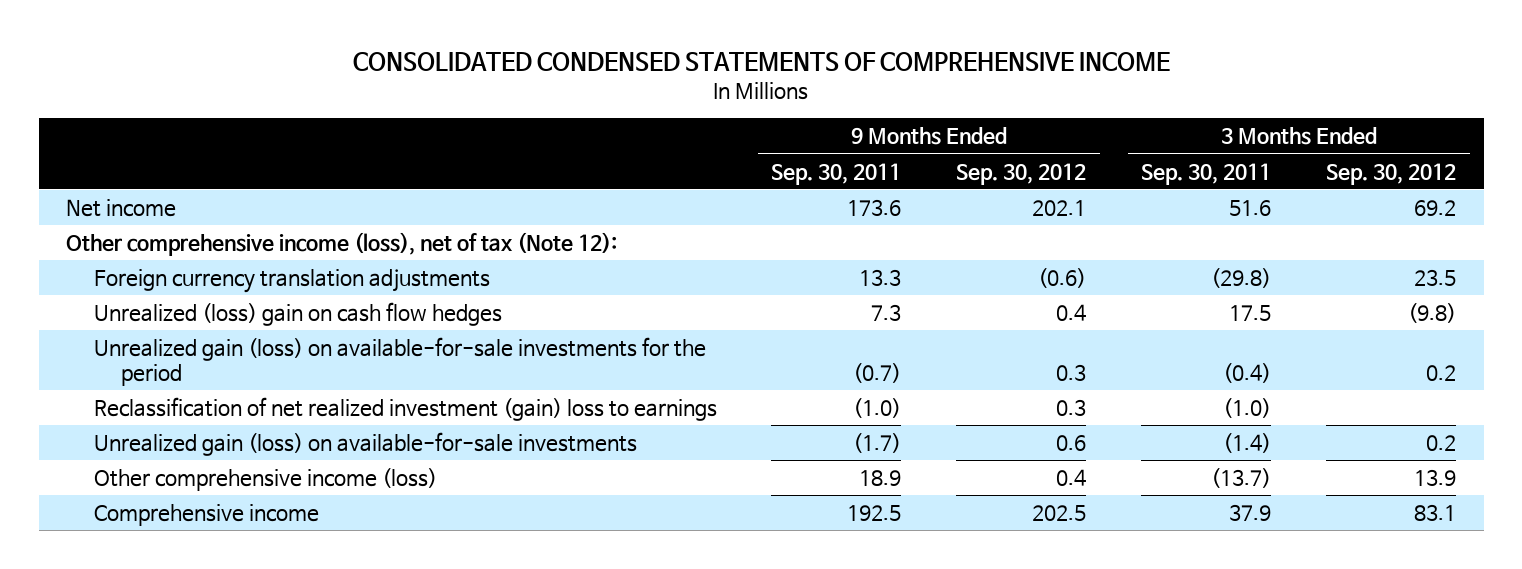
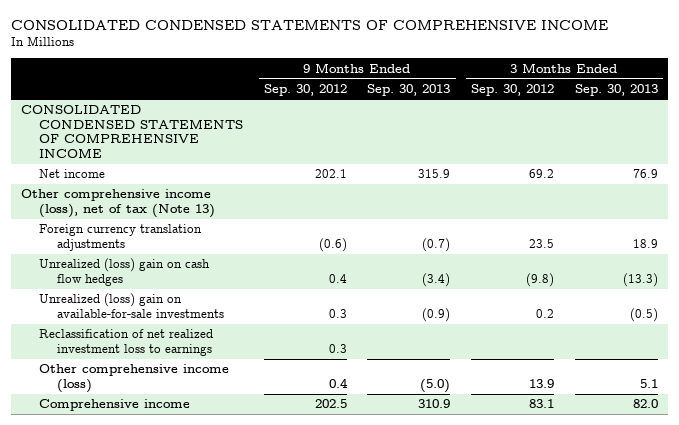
[771,162,902,185] Sep. 30, 2011 -> none
[1141,162,1272,185] Sep. 30, 2011 -> none
none -> [367,84,451,97] Sep. 30, 2013
none -> [574,84,658,97] Sep. 30, 2013
none -> [20,105,244,158] CONSOLIDATED CONDENSED STATEMENTS OF COMPREHENSIVE INCOME
[66,231,618,256] Other comprehensive income (loss), net of tax (Note 12): -> [20,189,216,218] Other comprehensive income (loss), net of tax (Note 13)
[93,431,637,456] Unrealized gain (loss) on available-for-sale investments -> none
[93,336,706,386] Unrealized gain (loss) on available-for-sale investments for the period -> [39,293,225,318] Unrealized (loss) gain on available-for-sale investments
[93,396,717,421] Reclassification of net realized investment (gain) loss to earnings -> [39,329,214,356] Reclassification of net realized investment loss to earnings

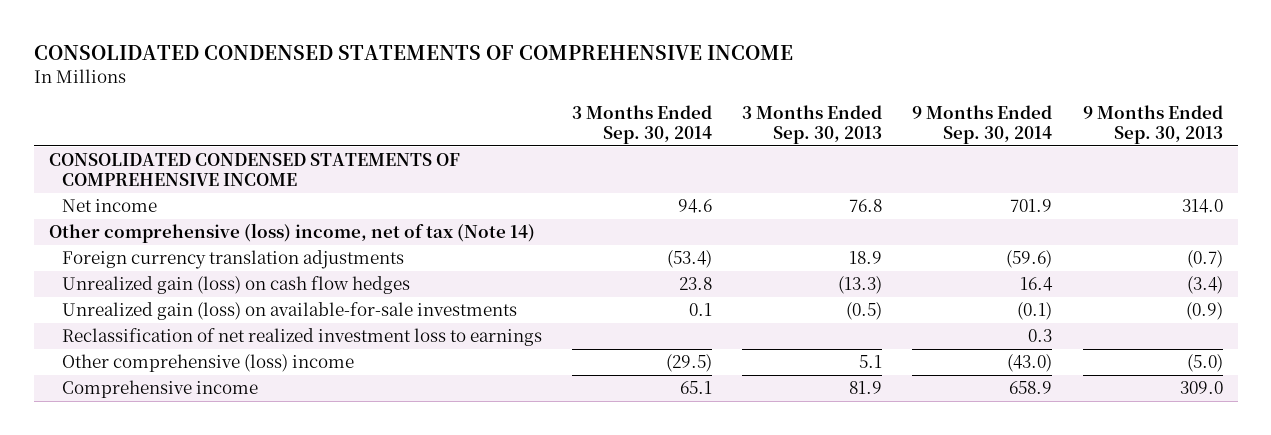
[263,84,347,97] Sep. 30, 2012 -> none
[471,84,555,97] Sep. 30, 2012 -> none
none -> [572,105,713,145] 3 Months Ended Sep. 30, 2014
none -> [912,105,1053,145] 9 Months Ended Sep. 30, 2014
[418,169,451,179] 315.9 -> [1181,199,1223,214] 314.0
[632,169,658,179] 76.9 -> [849,199,883,213] 76.8
[20,189,216,218] Other comprehensive income (loss), net of tax (Note 13) -> [48,223,535,244] Other comprehensive (loss) income, net of tax (Note 14)
[39,258,211,286] Unrealized (loss) gain on cash flow hedges -> [62,276,411,295] Unrealized gain (loss) on cash flow hedges
[39,293,225,318] Unrealized (loss) gain on available-for-sale investments -> [62,302,518,321] Unrealized gain (loss) on available-for-sale investments
[39,364,230,393] Other comprehensive income (loss) -> [62,354,355,373] Other comprehensive (loss) income
[418,399,451,409] 310.9 -> [1179,381,1223,395] 309.0
[632,399,658,409] 82.0 -> [849,381,883,395] 81.9

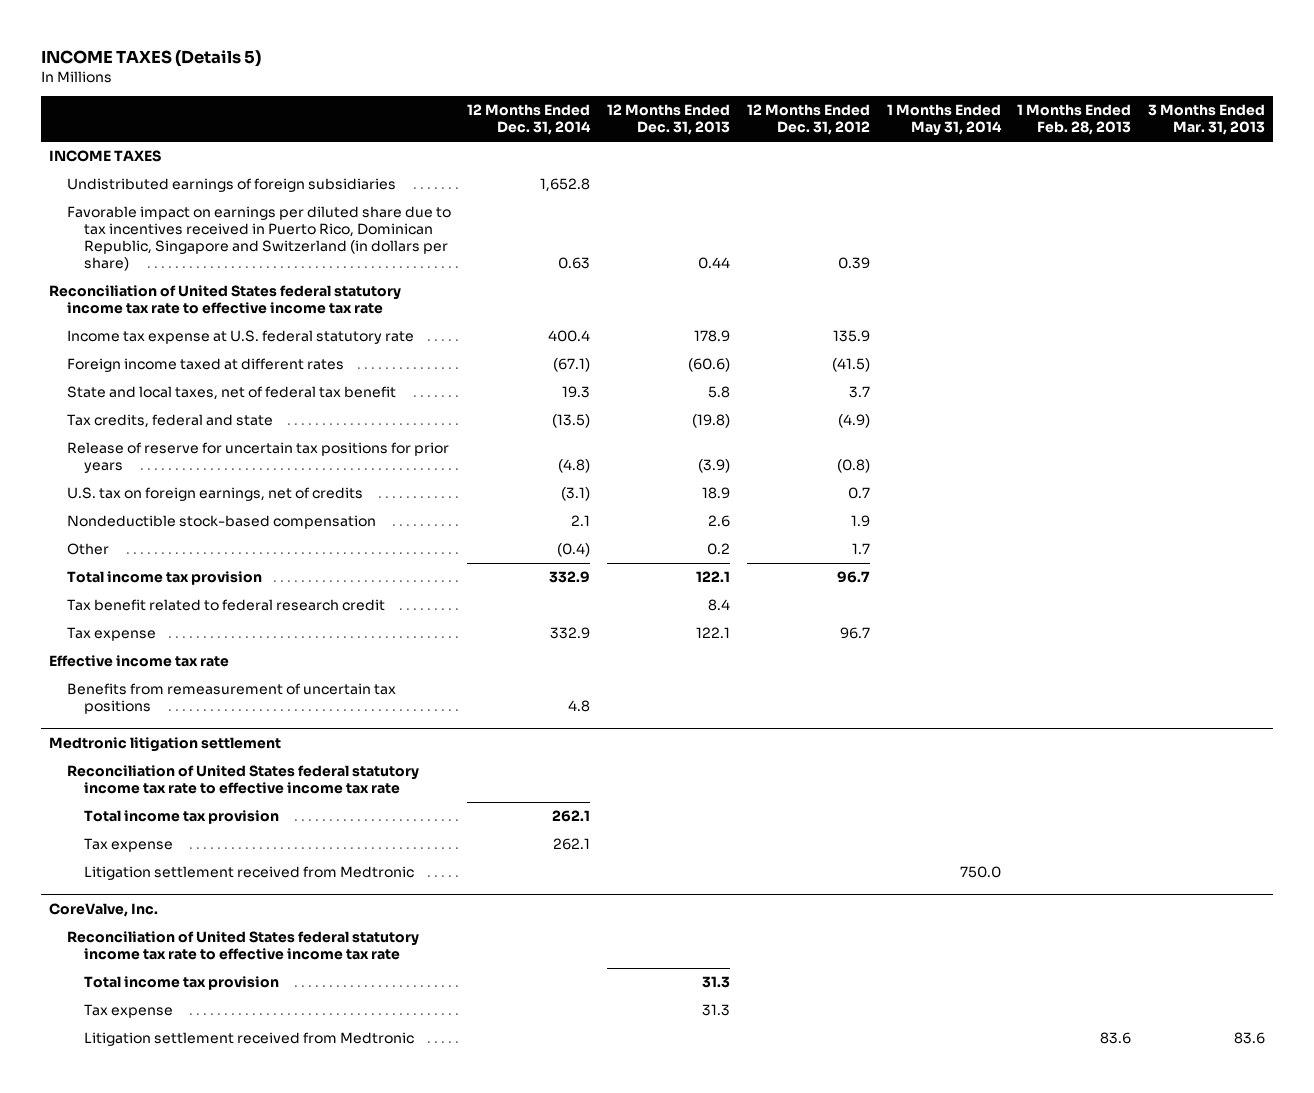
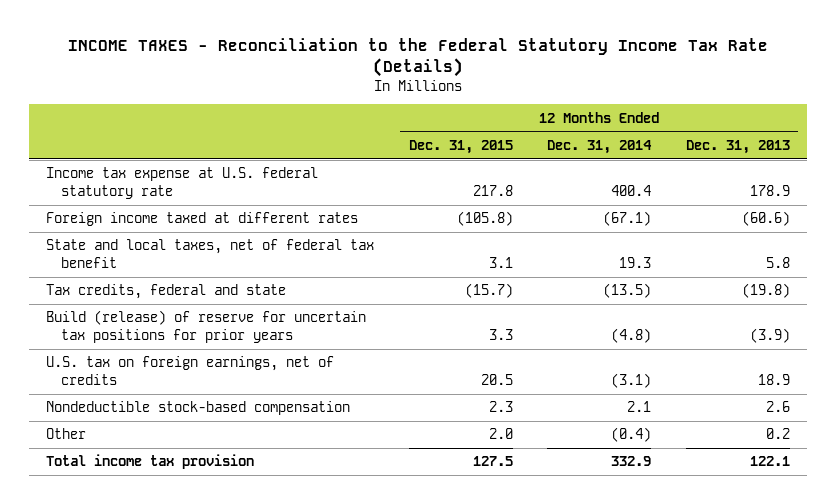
[40,49,261,67] INCOME TAXES (Details 5) -> [68,37,769,77] INCOME TAXES - Reconciliation to the Federal Statutory Income Tax Rate (Details)
[746,104,870,136] 12 Months Ended Dec. 31, 2012 -> none
[886,104,1002,137] 1 Months Ended May 31, 2014 -> none
[1017,104,1132,136] 1 Months Ended Feb. 28, 2013 -> none
[1148,104,1266,136] 3 Months Ended Mar. 31, 2013 -> none
none -> [408,140,513,155] Dec. 31, 2015
[48,150,161,163] INCOME TAXES -> none
[66,178,396,193] Undistributed earnings of foreign subsidiaries -> none
[66,206,451,272] Favorable impact on earnings per diluted share due to tax incentives received in Puerto Rico, Dominican Republic, Singapore and Switzerland (in dollars per share) -> none
[48,285,401,315] Reconciliation of United States federal statutory income tax rate to effective income tax rate -> none
[66,442,449,474] Release of reserve for uncertain tax positions for prior years -> [46,310,367,344] Build (release) of reserve for uncertain tax positions for prior years
[66,599,385,612] Tax benefit related to federal research credit -> none
[66,627,156,642] Tax expense -> none
[48,655,229,668] Effective income tax rate -> none
[66,683,396,715] Benefits from remeasurement of uncertain tax positions -> none
[48,736,281,752] Medtronic litigation settlement -> none
[66,765,419,795] Reconciliation of United States federal statutory income tax rate to effective income tax rate -> none
[84,810,280,825] Total income tax provision -> none
[84,838,174,853] Tax expense -> none
[84,866,415,881] Litigation settlement received from Medtronic -> none
[48,902,158,917] CoreValve, Inc. -> none
[66,931,419,961] Reconciliation of United States federal statutory income tax rate to effective income tax rate -> none
[84,976,280,991] Total income tax provision -> none
[84,1004,174,1019] Tax expense -> none
[84,1032,415,1047] Litigation settlement received from Medtronic -> none

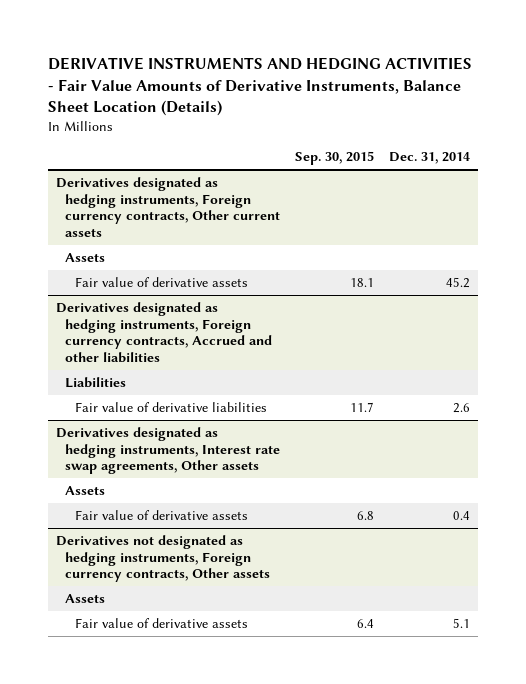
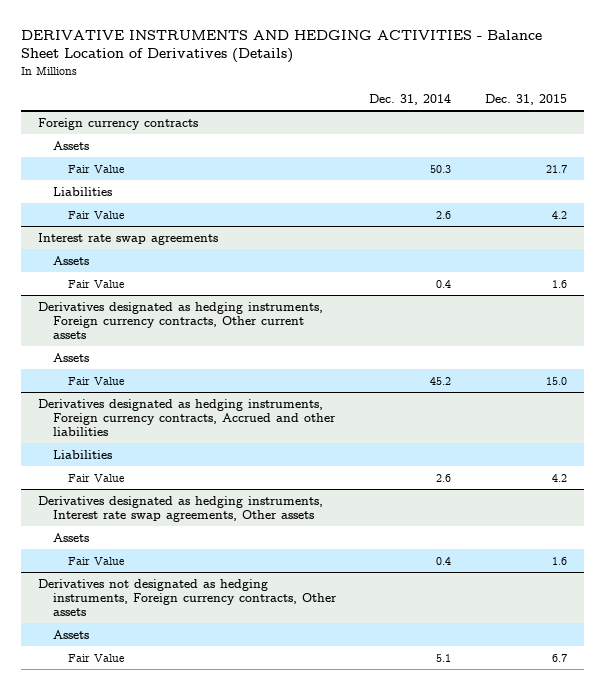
[48,57,473,117] DERIVATIVE INSTRUMENTS AND HEDGING ACTIVITIES - Fair Value Amounts of Derivative Instruments, Balance Sheet Location (Details) -> [20,29,542,64] DERIVATIVE INSTRUMENTS AND HEDGING ACTIVITIES - Balance Sheet Location of Derivatives (Details)
[295,151,375,166] Sep. 30, 2015 -> none
none -> [485,93,568,105] Dec. 31, 2015
none -> [37,117,198,130] Foreign currency contracts
none -> [52,140,89,150] Assets
none -> [68,164,125,173] Fair Value
none -> [52,186,112,196] Liabilities
none -> [68,210,125,219] Fair Value
none -> [37,232,218,245] Interest rate swap agreements
none -> [52,255,89,265] Assets
none -> [68,279,125,288] Fair Value
[75,276,249,287] Fair value of derivative assets -> [68,376,125,385] Fair Value
[75,401,268,412] Fair value of derivative liabilities -> [68,473,125,482] Fair Value
[75,509,249,520] Fair value of derivative assets -> [68,556,125,565] Fair Value
[75,617,249,628] Fair value of derivative assets -> [68,653,125,662] Fair Value

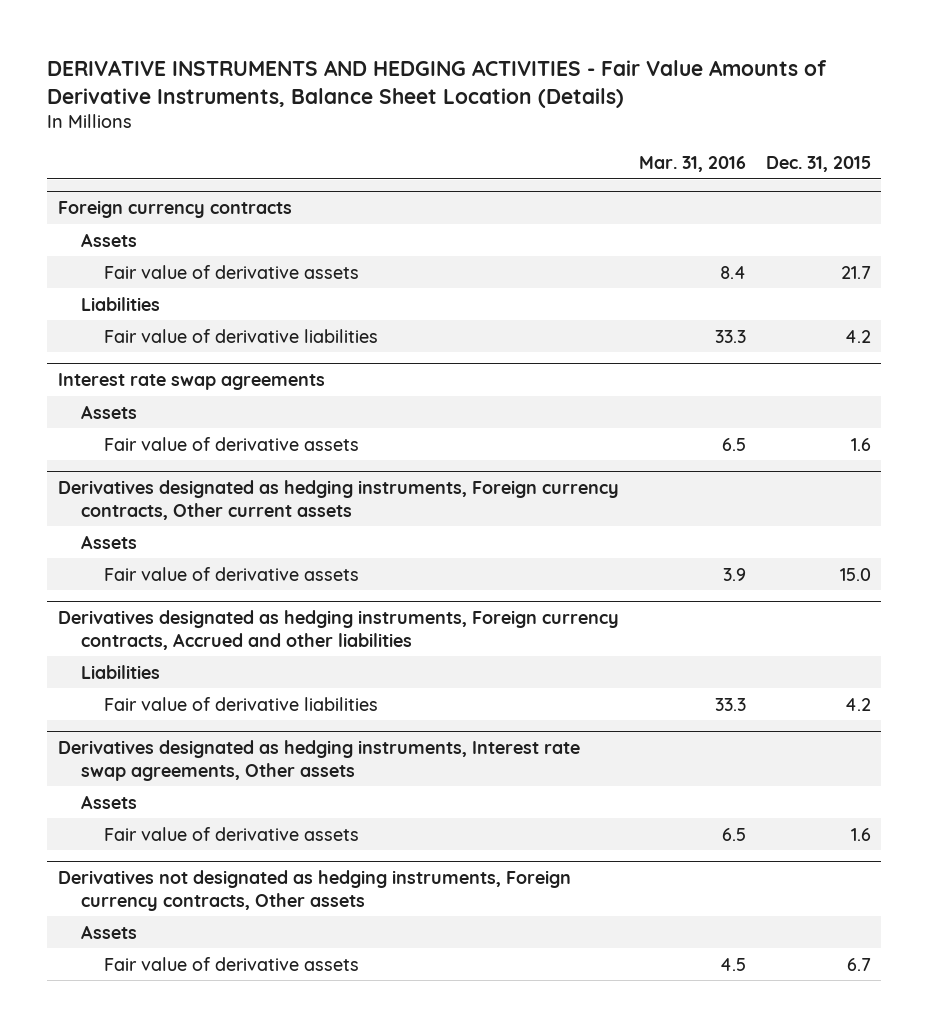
[20,29,542,64] DERIVATIVE INSTRUMENTS AND HEDGING ACTIVITIES - Balance Sheet Location of Derivatives (Details) -> [47,59,828,108] DERIVATIVE INSTRUMENTS AND HEDGING ACTIVITIES - Fair Value Amounts of Derivative Instruments, Balance Sheet Location (Details)
[369,93,452,105] Dec. 31, 2014 -> none
none -> [638,155,746,172] Mar. 31, 2016
[68,164,125,173] Fair Value -> [103,264,359,279] Fair value of derivative assets
[68,210,125,219] Fair Value -> [103,328,378,343] Fair value of derivative liabilities
[68,279,125,288] Fair Value -> [103,436,359,451] Fair value of derivative assets
[68,376,125,385] Fair Value -> [103,566,359,581] Fair value of derivative assets
[68,473,125,482] Fair Value -> [103,696,378,711] Fair value of derivative liabilities
[68,556,125,565] Fair Value -> [103,826,359,841] Fair value of derivative assets
[68,653,125,662] Fair Value -> [103,956,359,971] Fair value of derivative assets

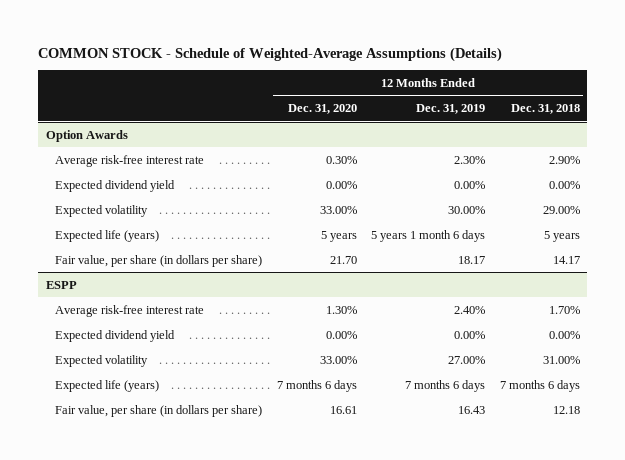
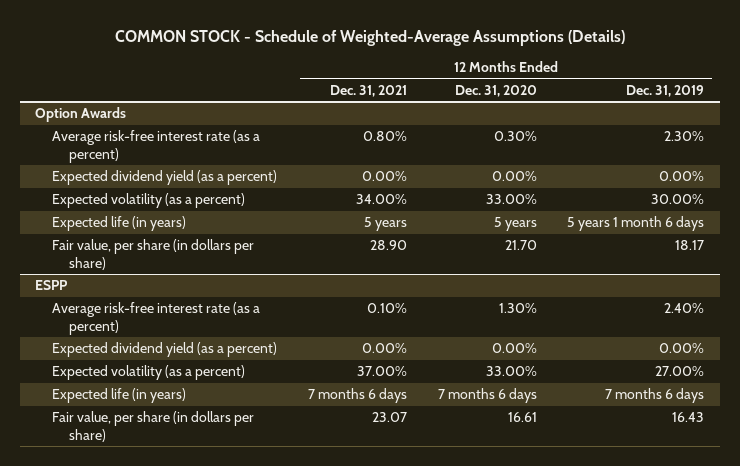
[510,104,580,115] Dec. 31, 2018 -> none
none -> [329,84,407,97] Dec. 31, 2021
[55,154,205,167] Average risk-free interest rate -> [52,130,261,163] Average risk-free interest rate (as a percent)
[55,179,176,192] Expected dividend yield -> [52,170,278,186] Expected dividend yield (as a percent)
[55,204,149,217] Expected volatility -> [52,193,246,209] Expected volatility (as a percent)
[55,229,160,242] Expected life (years) -> [52,216,187,232] Expected life (in years)
[55,304,205,317] Average risk-free interest rate -> [52,302,261,335] Average risk-free interest rate (as a percent)
[55,329,176,342] Expected dividend yield -> [52,342,278,358] Expected dividend yield (as a percent)
[55,354,149,367] Expected volatility -> [52,365,246,381] Expected volatility (as a percent)
[55,379,160,392] Expected life (years) -> [52,388,187,404] Expected life (in years)

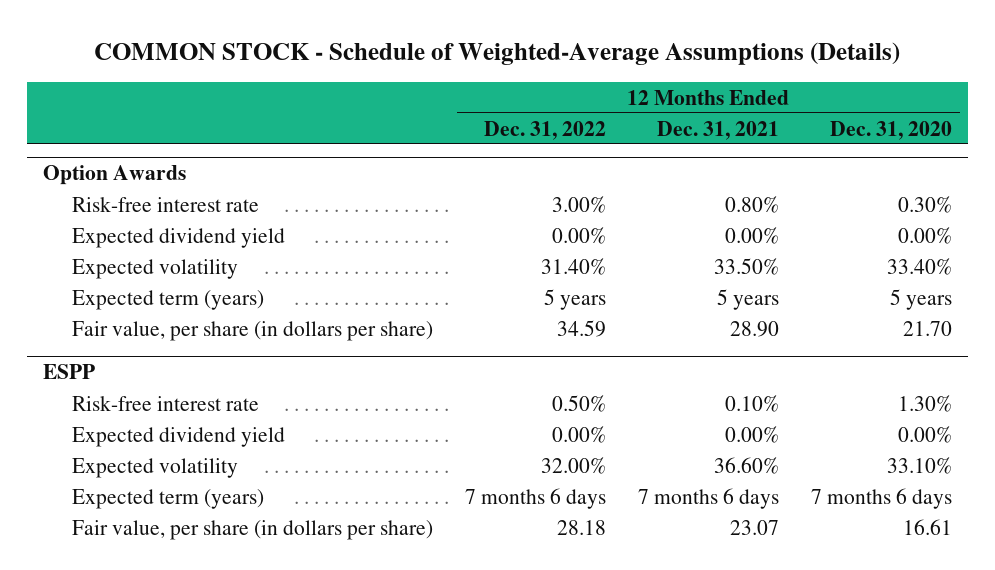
[626,84,705,97] Dec. 31, 2019 -> none
none -> [483,120,606,140] Dec. 31, 2022
[52,130,261,163] Average risk-free interest rate (as a percent) -> [71,196,259,212] Risk-free interest rate
[52,170,278,186] Expected dividend yield (as a percent) -> [71,227,285,248] Expected dividend yield
[52,193,246,209] Expected volatility (as a percent) -> [71,258,238,279] Expected volatility
[355,194,407,205] 34.00% -> [713,257,779,275] 33.50%
[485,194,537,205] 33.00% -> [887,257,953,275] 33.40%
[52,216,187,232] Expected life (in years) -> [71,289,264,310] Expected term (years)
[52,302,261,335] Average risk-free interest rate (as a percent) -> [71,395,259,411] Risk-free interest rate
[52,342,278,358] Expected dividend yield (as a percent) -> [71,426,285,447] Expected dividend yield
[52,365,246,381] Expected volatility (as a percent) -> [71,457,238,478] Expected volatility
[356,366,407,377] 37.00% -> [713,456,779,474] 36.60%
[485,366,537,377] 33.00% -> [887,456,953,474] 33.10%
[52,388,187,404] Expected life (in years) -> [71,488,264,509] Expected term (years)

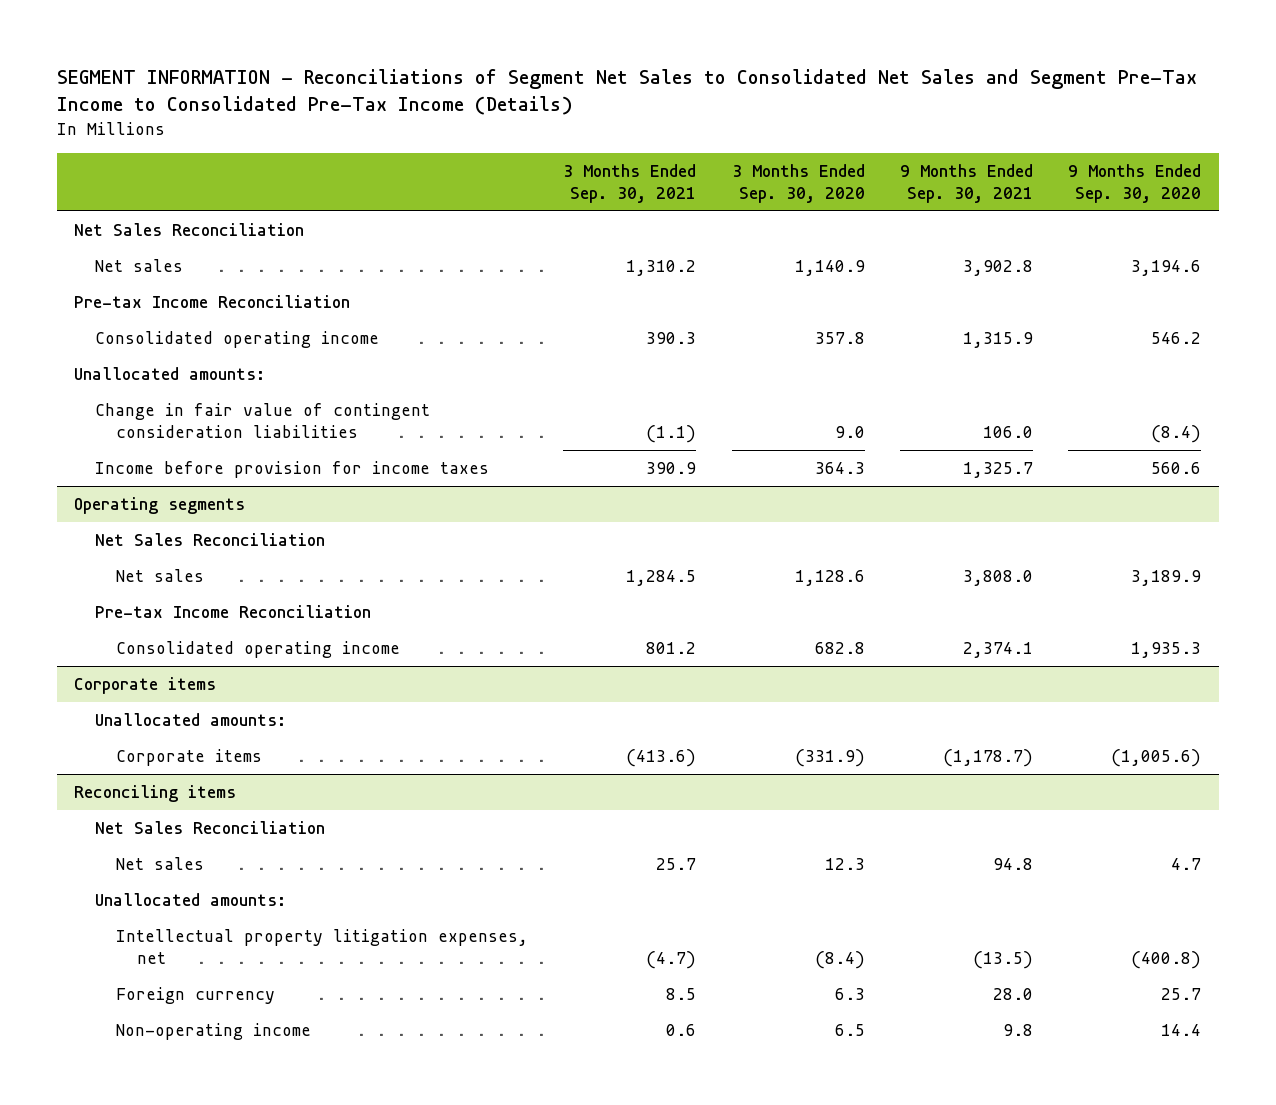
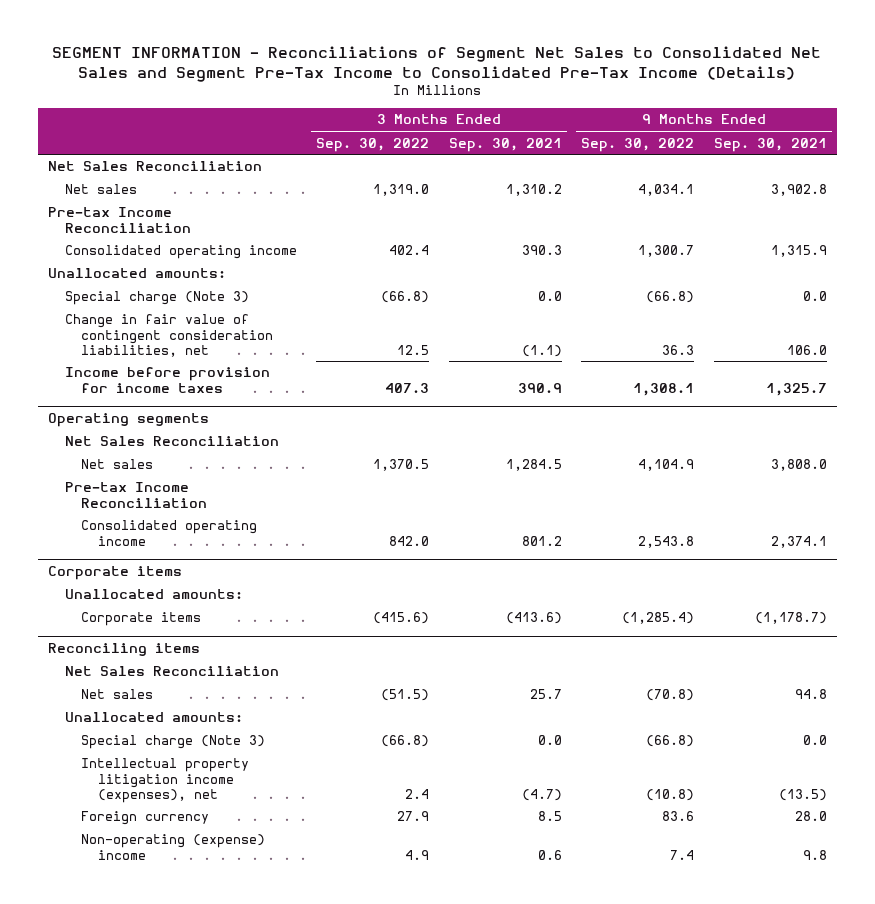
[731,163,865,204] 3 Months Ended Sep. 30, 2020 -> none
[1068,163,1202,204] 9 Months Ended Sep. 30, 2020 -> none
none -> [316,137,430,152] Sep. 30, 2022
none -> [581,137,695,152] Sep. 30, 2022
none -> [64,291,249,306] Special charge (Note 3)
[95,402,431,439] Change in fair value of contingent consideration liabilities -> [64,314,274,357] Change in fair value of contingent consideration liabilities, net
none -> [81,735,266,750] Special charge (Note 3)
[116,928,529,965] Intellectual property litigation expenses, net -> [81,758,250,803] Intellectual property litigation income (expenses), net
[116,1022,312,1040] Non-operating income -> [81,834,266,860] Non-operating (expense) income

